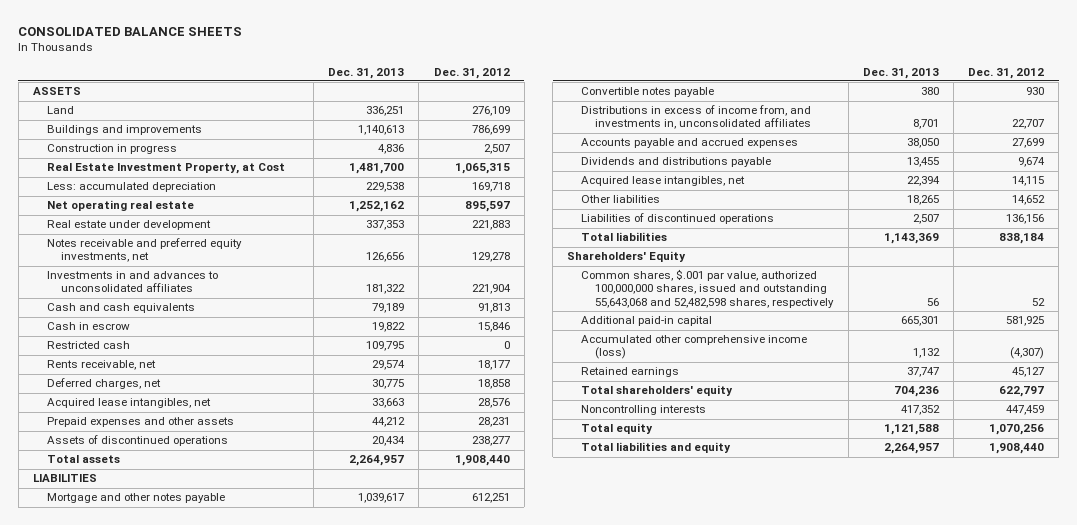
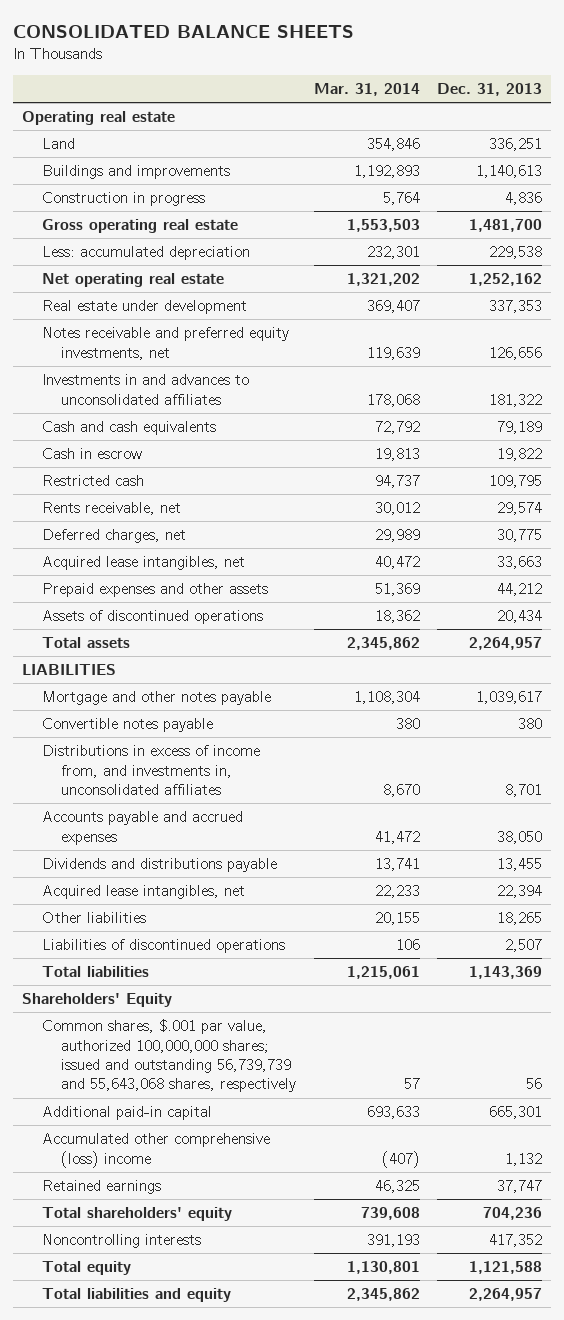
[433,67,510,79] Dec. 31, 2012 -> none
none -> [313,83,420,97] Mar. 31, 2014
[32,87,81,96] ASSETS -> none
none -> [21,111,175,126] Operating real estate
[46,163,285,175] Real Estate Investment Property, at Cost -> [41,219,238,234] Gross operating real estate
[581,269,835,308] Common shares, $.001 par value, authorized 100,000,000 shares, issued and outstanding 55,643,068 and 52,482,598 shares, respectively -> [41,1019,297,1093] Common shares, $.001 par value, authorized 100,000,000 shares; issued and outstanding 56,739,739 and 55,643,068 shares, respectively
[581,335,808,360] Accumulated other comprehensive income (loss) -> [41,1133,270,1168] Accumulated other comprehensive (loss) income

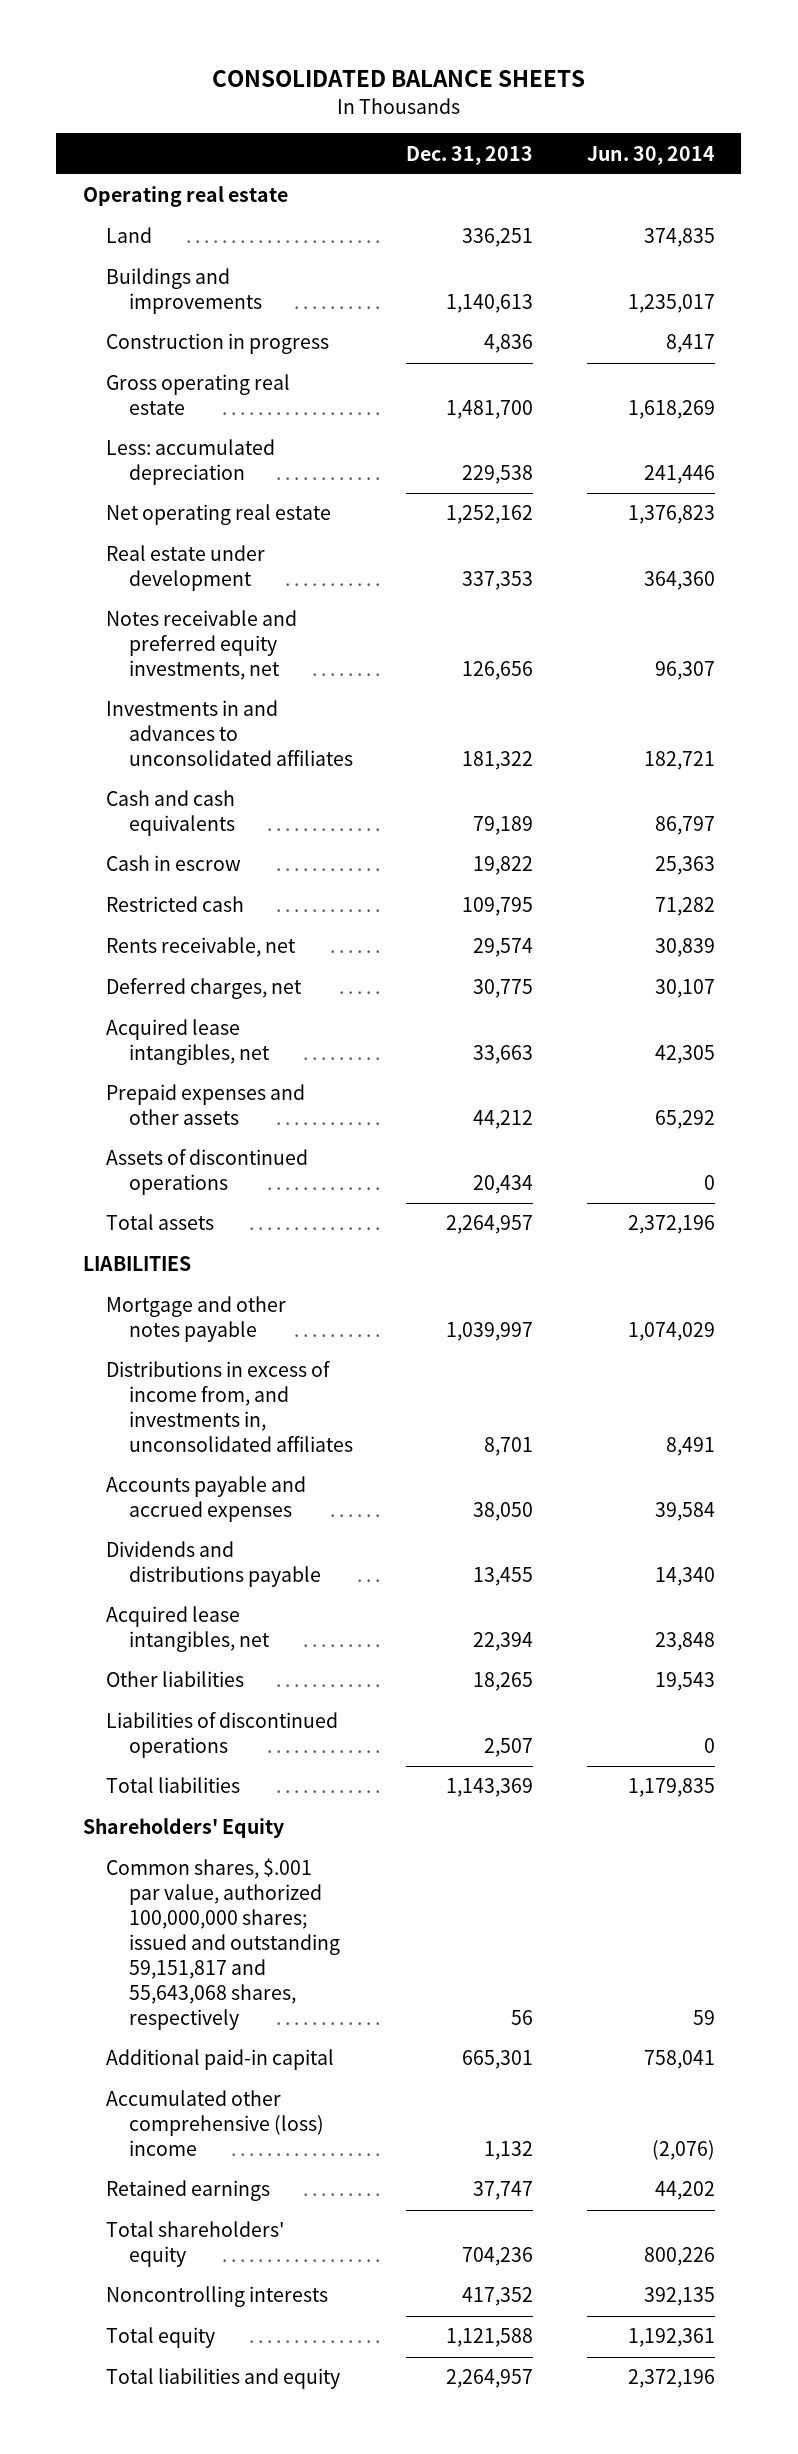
[313,83,420,97] Mar. 31, 2014 -> none
none -> [586,145,715,165] Jun. 30, 2014
[41,718,213,733] Convertible notes payable -> none
[476,691,543,705] 1,039,617 -> [446,1322,534,1342] 1,039,997
[41,1019,297,1093] Common shares, $.001 par value, authorized 100,000,000 shares; issued and outstanding 56,739,739 and 55,643,068 shares, respectively -> [106,1858,341,2031] Common shares, $.001 par value, authorized 100,000,000 shares; issued and outstanding 59,151,817 and 55,643,068 shares, respectively

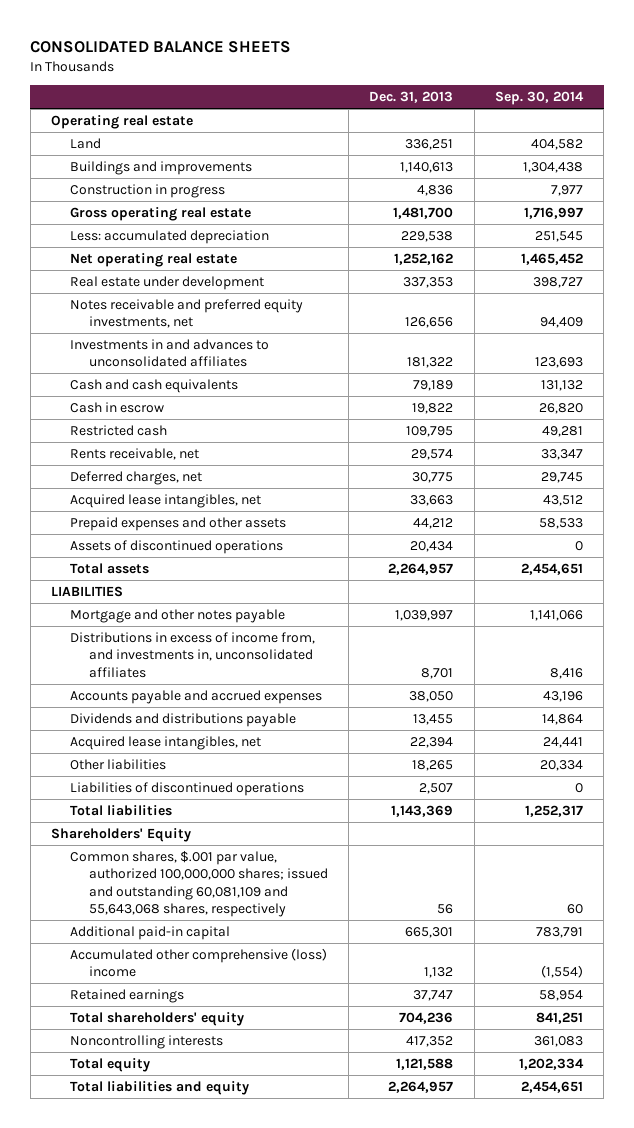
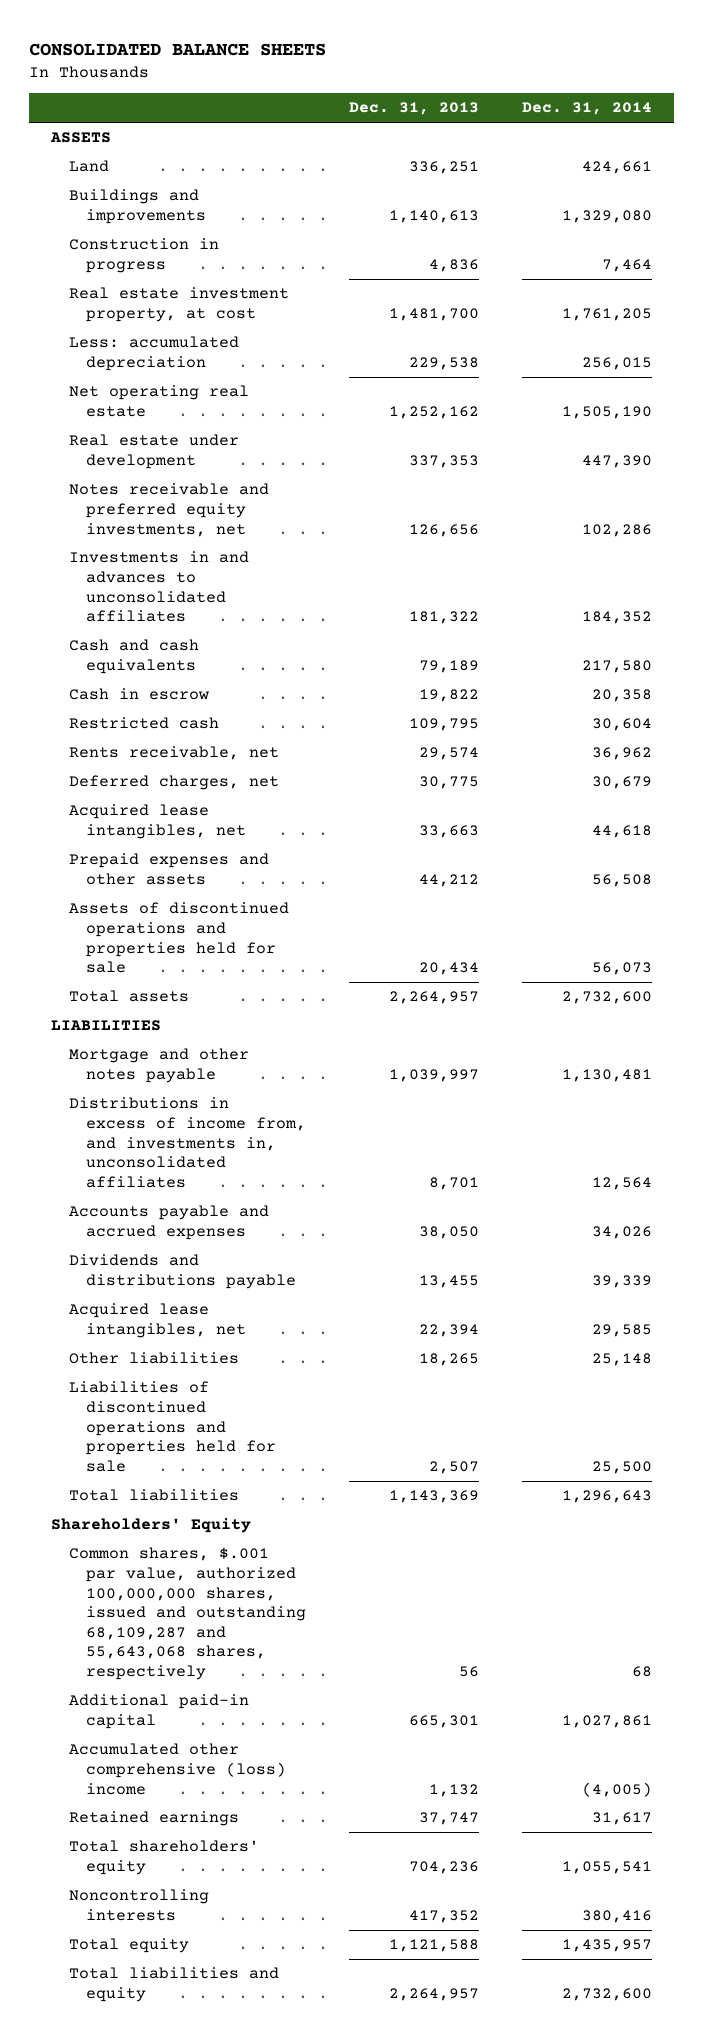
[494,91,584,106] Sep. 30, 2014 -> none
none -> [522,102,653,116] Dec. 31, 2014
[50,114,193,129] Operating real estate -> none
none -> [49,132,111,144] ASSETS
[69,206,251,221] Gross operating real estate -> [68,287,289,322] Real estate investment property, at cost
[69,539,283,554] Assets of discontinued operations -> [68,902,289,974] Assets of discontinued operations and properties held for sale
[69,781,304,796] Liabilities of discontinued operations -> [68,1381,277,1472] Liabilities of discontinued operations and properties held for sale
[69,850,328,917] Common shares, $.001 par value, authorized 100,000,000 shares; issued and outstanding 60,081,109 and 55,643,068 shares, respectively -> [68,1547,307,1680] Common shares, $.001 par value, authorized 100,000,000 shares, issued and outstanding 68,109,287 and 55,643,068 shares, respectively

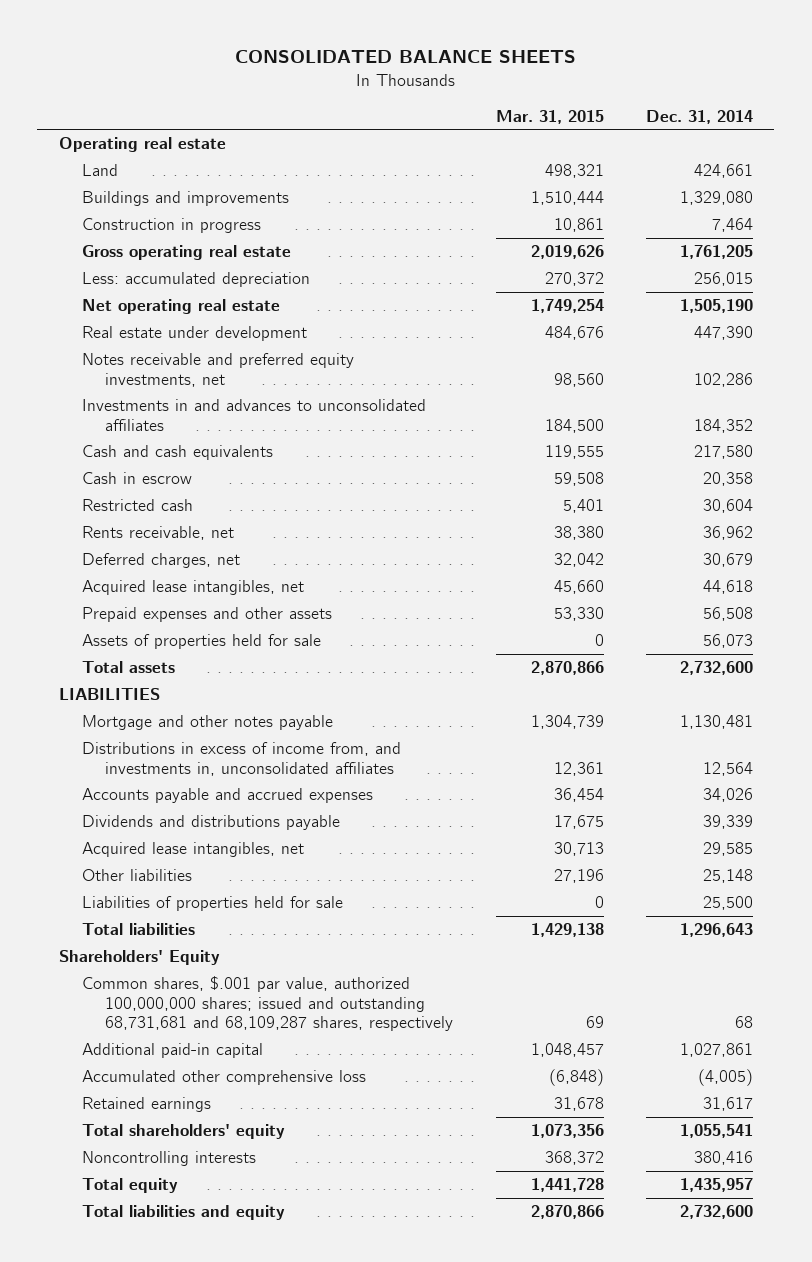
[349,102,480,116] Dec. 31, 2013 -> none
none -> [495,109,604,124] Mar. 31, 2015
[49,132,111,144] ASSETS -> none
none -> [58,137,226,153] Operating real estate
[68,287,289,322] Real estate investment property, at cost -> [82,245,292,261] Gross operating real estate
[68,902,289,974] Assets of discontinued operations and properties held for sale -> [82,634,322,650] Assets of properties held for sale
[68,1381,277,1472] Liabilities of discontinued operations and properties held for sale -> [82,896,344,912] Liabilities of properties held for sale
[68,1547,307,1680] Common shares, $.001 par value, authorized 100,000,000 shares, issued and outstanding 68,109,287 and 55,643,068 shares, respectively -> [82,976,454,1032] Common shares, $.001 par value, authorized 100,000,000 shares; issued and outstanding 68,731,681 and 68,109,287 shares, respectively
[68,1743,287,1795] Accumulated other comprehensive (loss) income -> [82,1070,367,1086] Accumulated other comprehensive loss

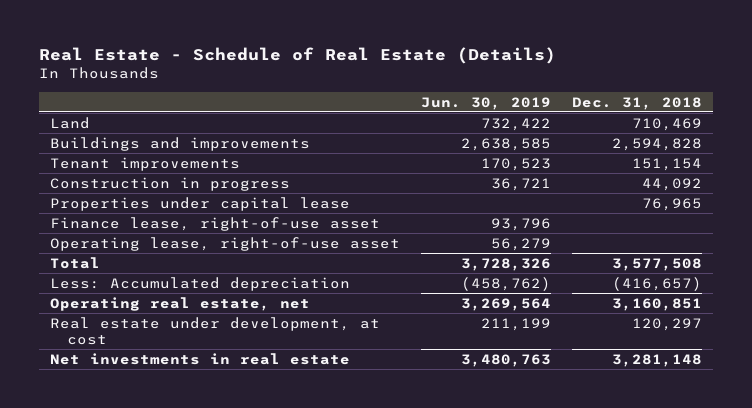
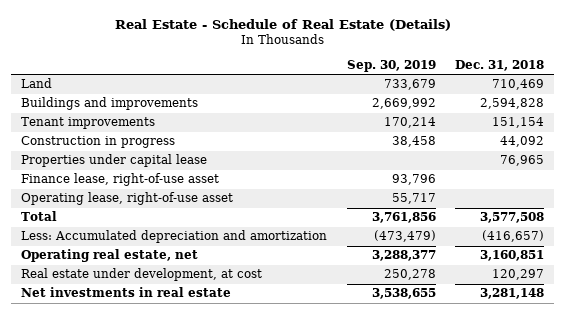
[420,96,551,110] Jun. 30, 2019 -> none
none -> [346,60,436,73] Sep. 30, 2019
[49,276,350,291] Less: Accumulated depreciation -> [20,230,327,244] Less: Accumulated depreciation and amortization

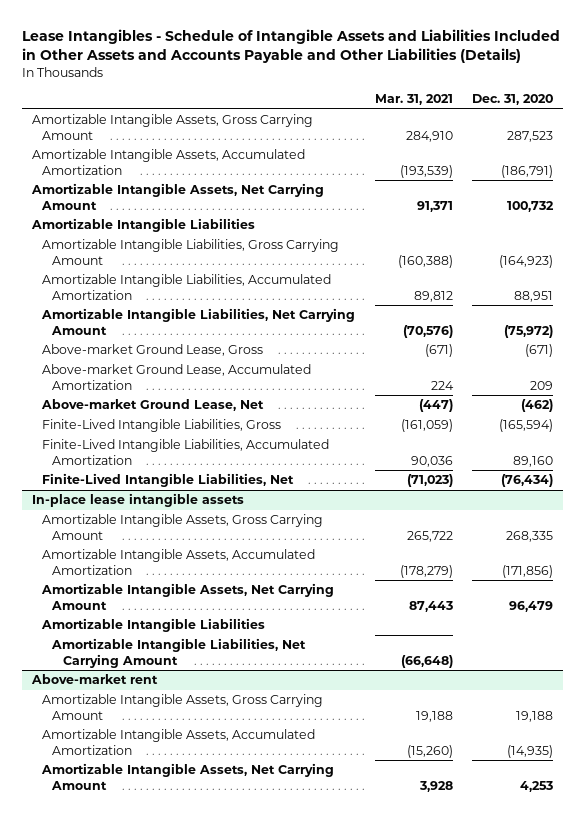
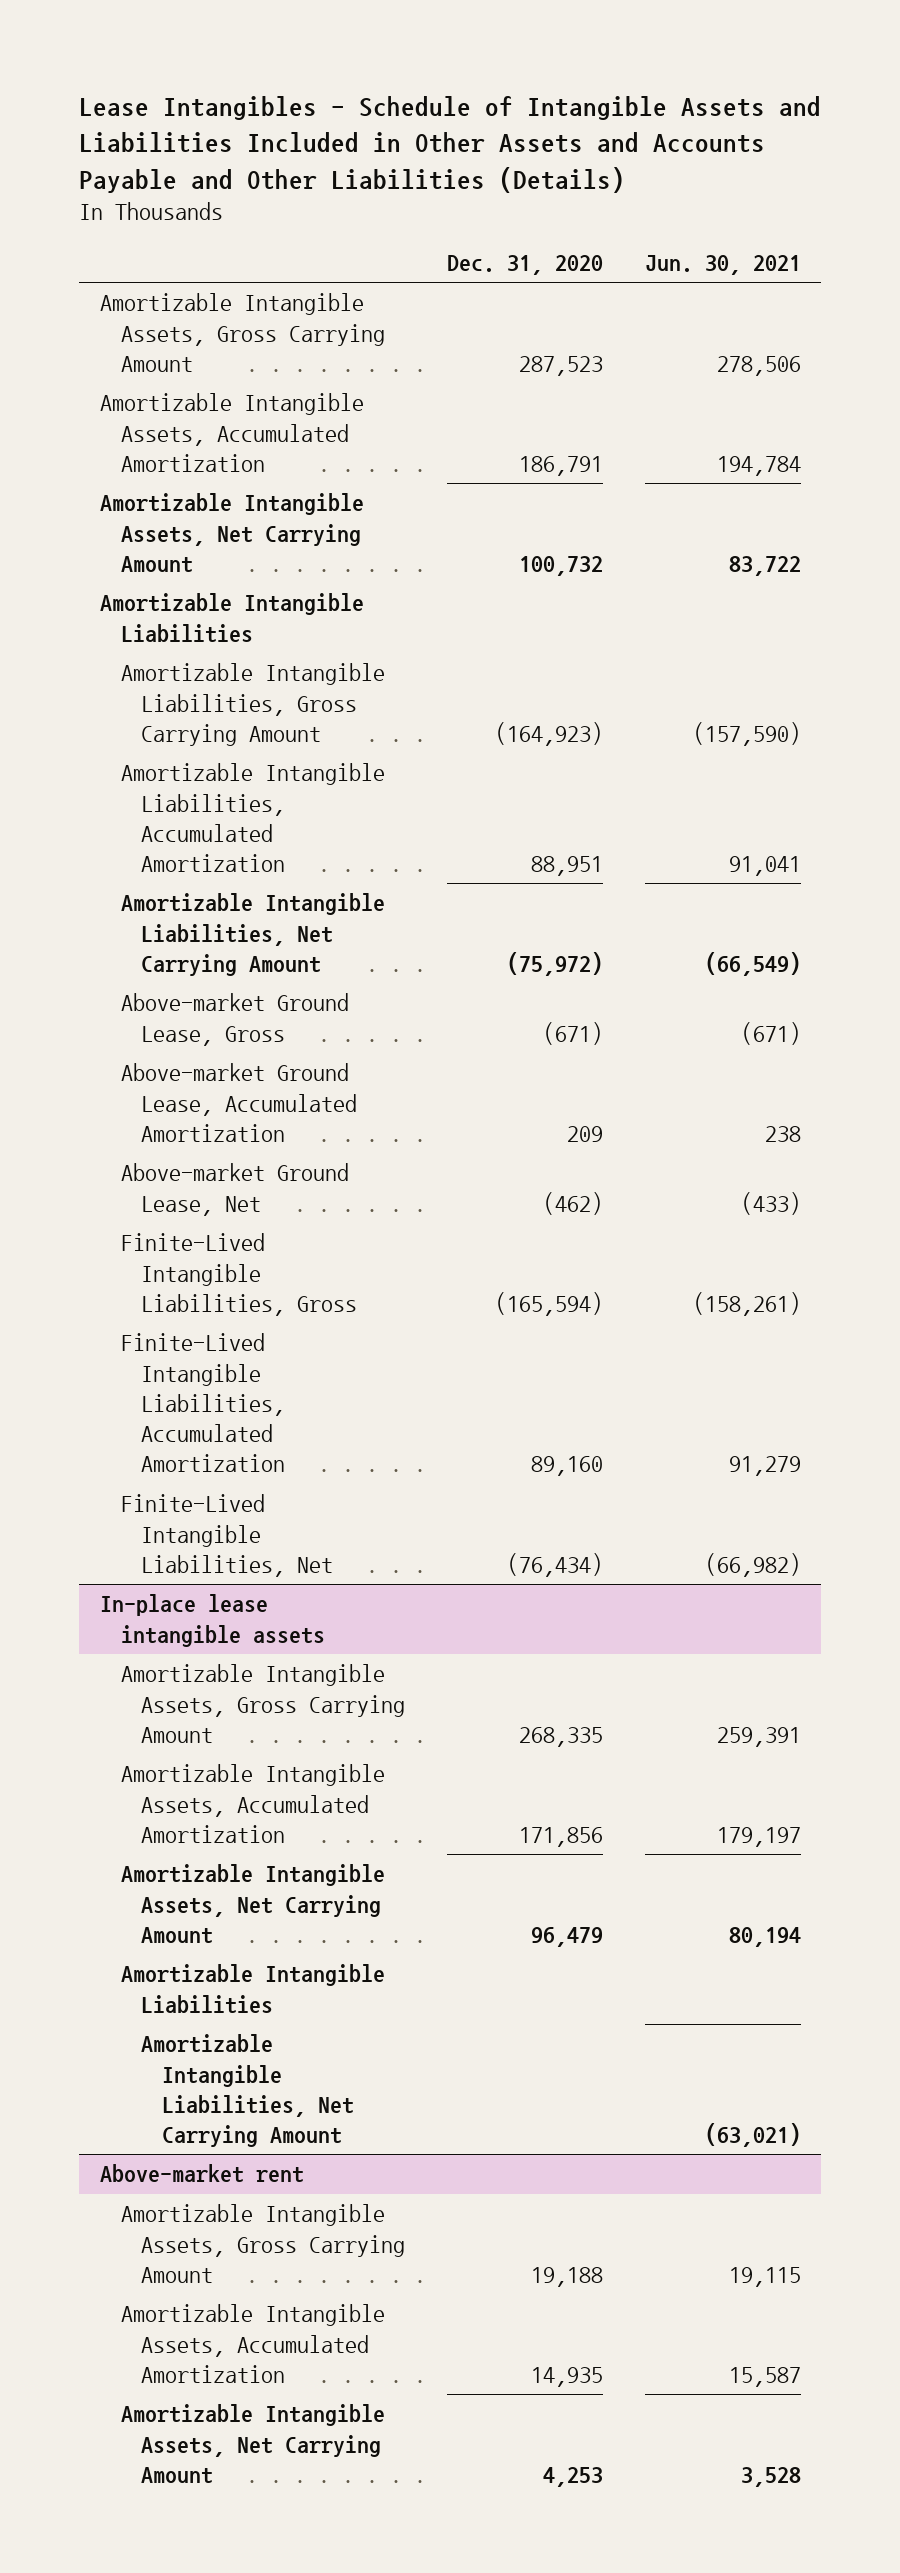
[374,94,453,106] Mar. 31, 2021 -> none
none -> [644,254,801,275] Jun. 30, 2021
[501,164,554,178] (186,791) -> [518,455,603,476] 186,791
[502,564,554,578] (171,856) -> [518,1826,603,1847] 171,856
[507,744,554,758] (14,935) -> [530,2366,603,2387] 14,935

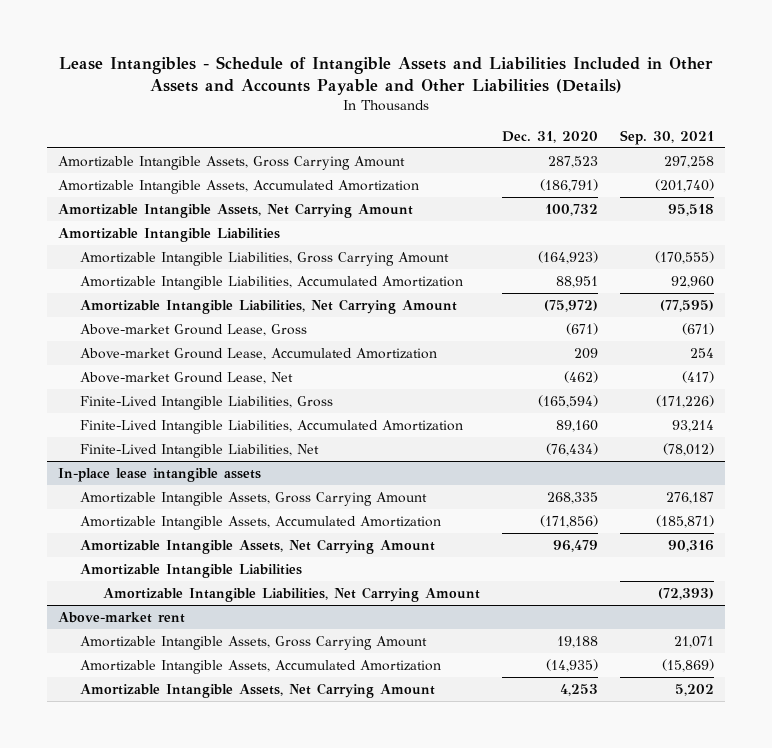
[644,254,801,275] Jun. 30, 2021 -> none
none -> [619,129,714,145] Sep. 30, 2021
[518,455,603,476] 186,791 -> [539,178,598,192] (186,791)
[518,1826,603,1847] 171,856 -> [539,514,598,528] (171,856)
[530,2366,603,2387] 14,935 -> [545,658,598,672] (14,935)

